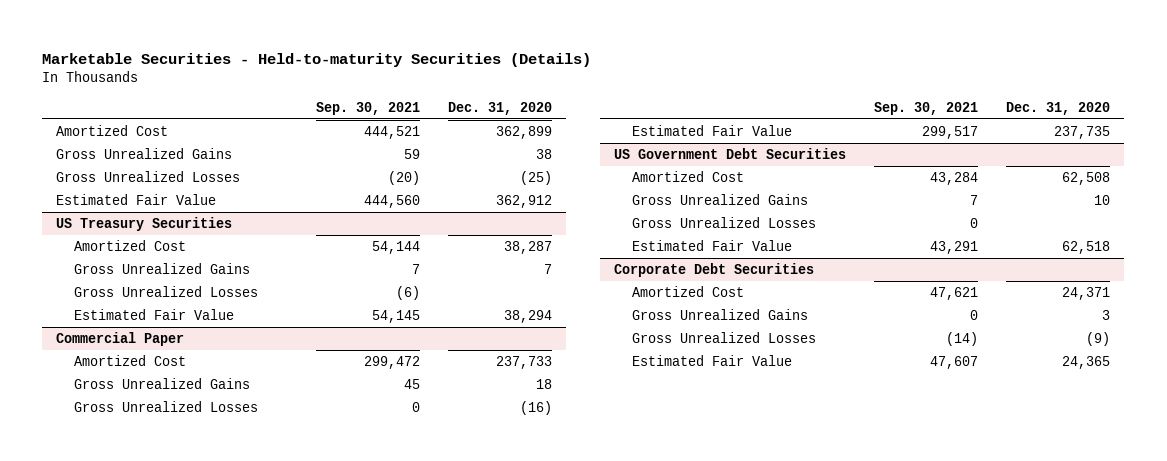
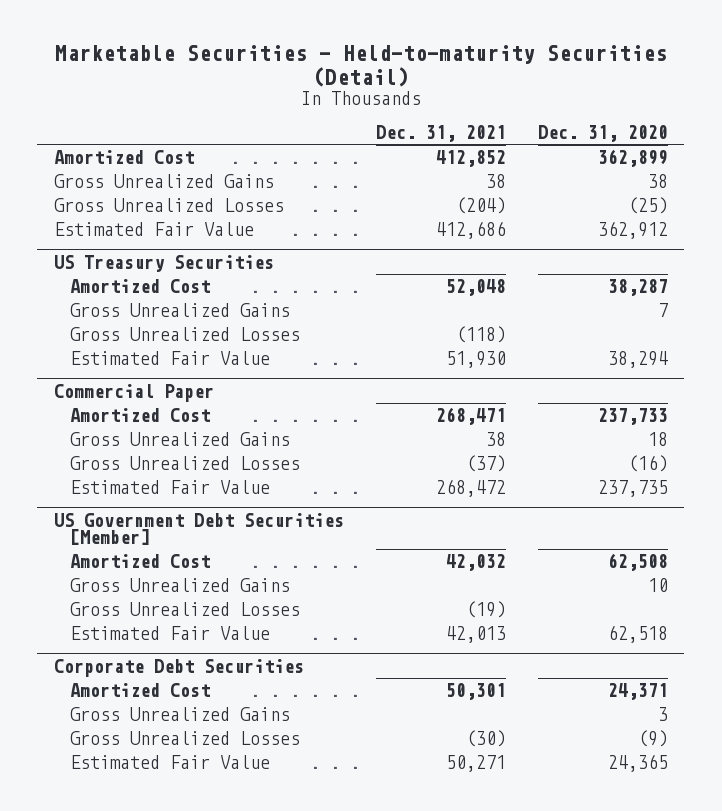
[42,52,592,67] Marketable Securities - Held-to-maturity Securities (Details) -> [54,45,667,87] Marketable Securities - Held-to-maturity Securities (Detail)
[316,101,421,115] Sep. 30, 2021 -> none
none -> [375,125,506,143] Dec. 31, 2021
[614,148,847,160] US Government Debt Securities -> [53,512,344,546] US Government Debt Securities [Member]

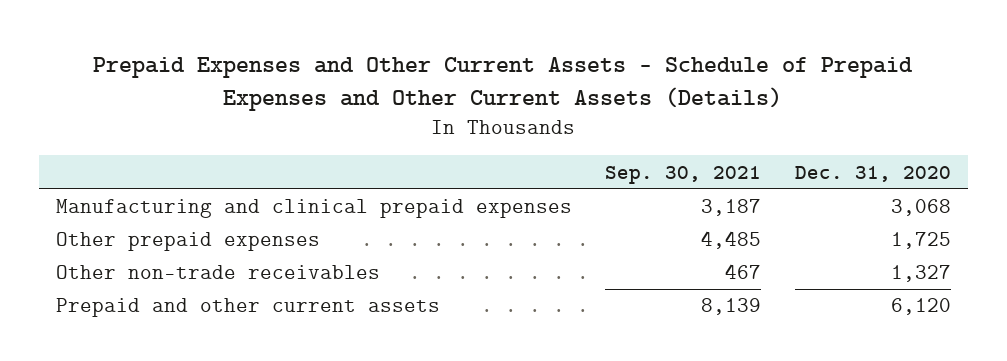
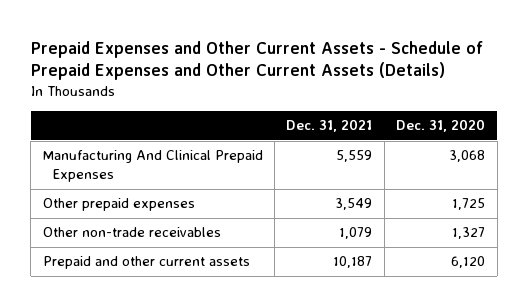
[605,165,762,184] Sep. 30, 2021 -> none
none -> [286,119,373,133] Dec. 31, 2021
[56,199,573,219] Manufacturing and clinical prepaid expenses -> [42,150,263,183] Manufacturing And Clinical Prepaid Expenses

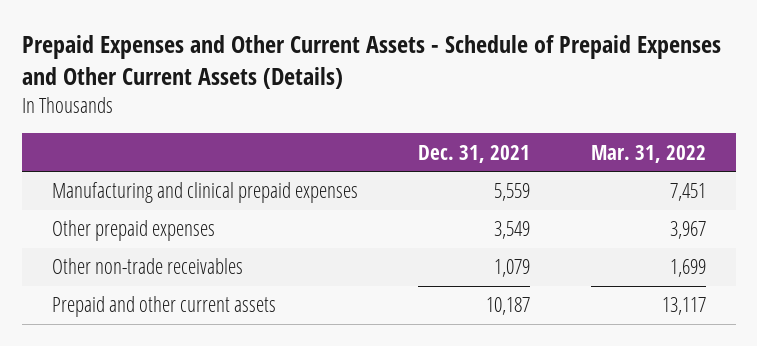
[396,119,486,133] Dec. 31, 2020 -> none
none -> [590,144,706,163] Mar. 31, 2022
[42,150,263,183] Manufacturing And Clinical Prepaid Expenses -> [51,182,358,204] Manufacturing and clinical prepaid expenses

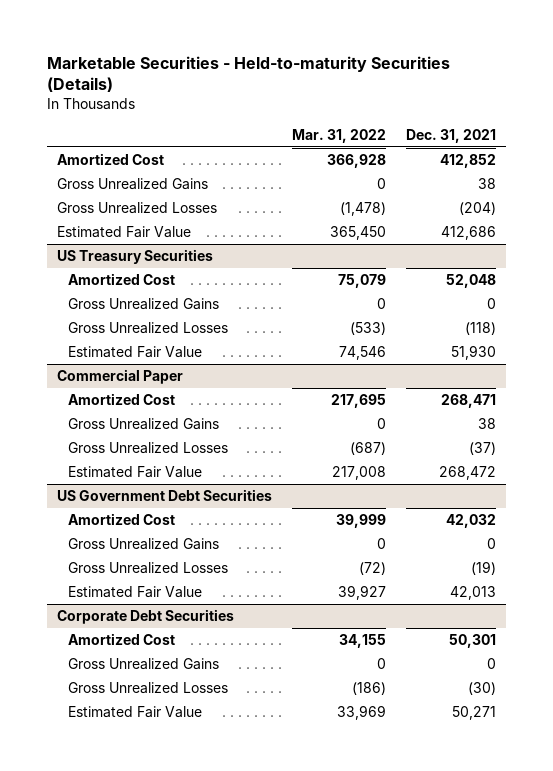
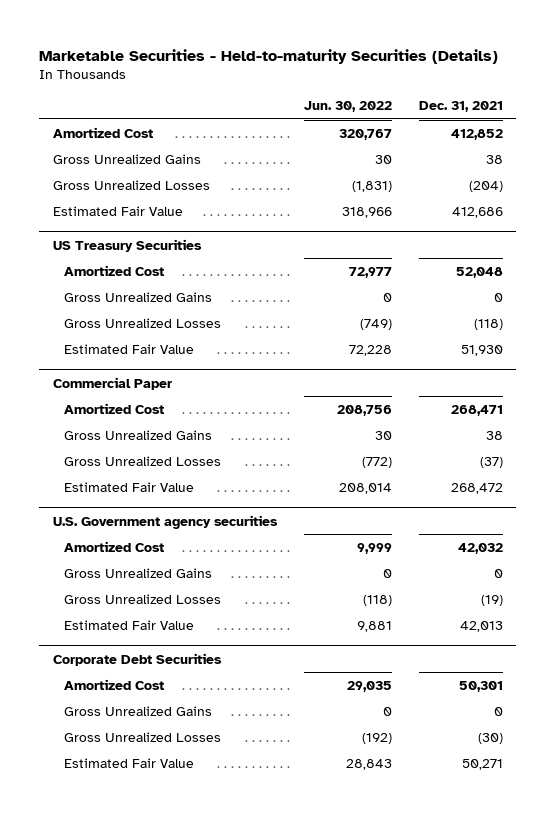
[291,129,386,144] Mar. 31, 2022 -> none
none -> [303,101,392,113] Jun. 30, 2022
[56,488,272,501] US Government Debt Securities -> [52,514,278,529] U.S. Government agency securities

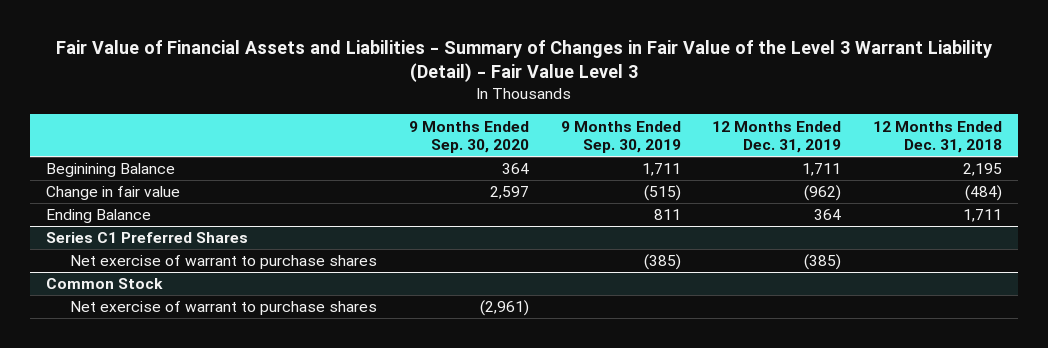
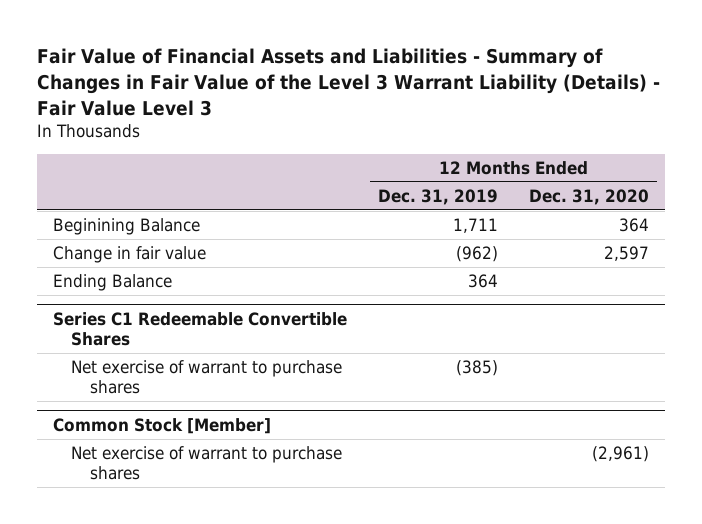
[55,40,992,83] Fair Value of Financial Assets and Liabilities - Summary of Changes in Fair Value of the Level 3 Warrant Liability (Detail) - Fair Value Level 3 -> [36,47,660,116] Fair Value of Financial Assets and Liabilities - Summary of Changes in Fair Value of the Level 3 Warrant Liability (Details) - Fair Value Level 3
[409,120,530,153] 9 Months Ended Sep. 30, 2020 -> none
[560,120,681,153] 9 Months Ended Sep. 30, 2019 -> none
[873,120,1003,153] 12 Months Ended Dec. 31, 2018 -> none
none -> [529,188,650,205] Dec. 31, 2020
[45,232,248,244] Series C1 Preferred Shares -> [52,311,347,346] Series C1 Redeemable Convertible Shares
[45,278,163,290] Common Stock -> [52,417,271,434] Common Stock [Member]

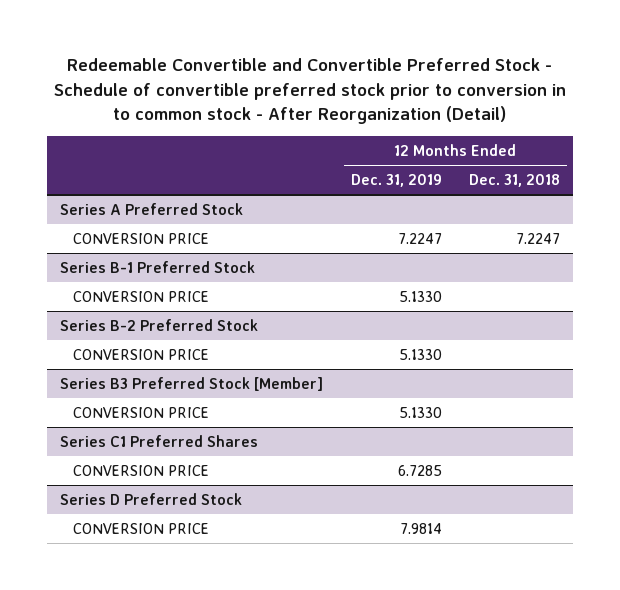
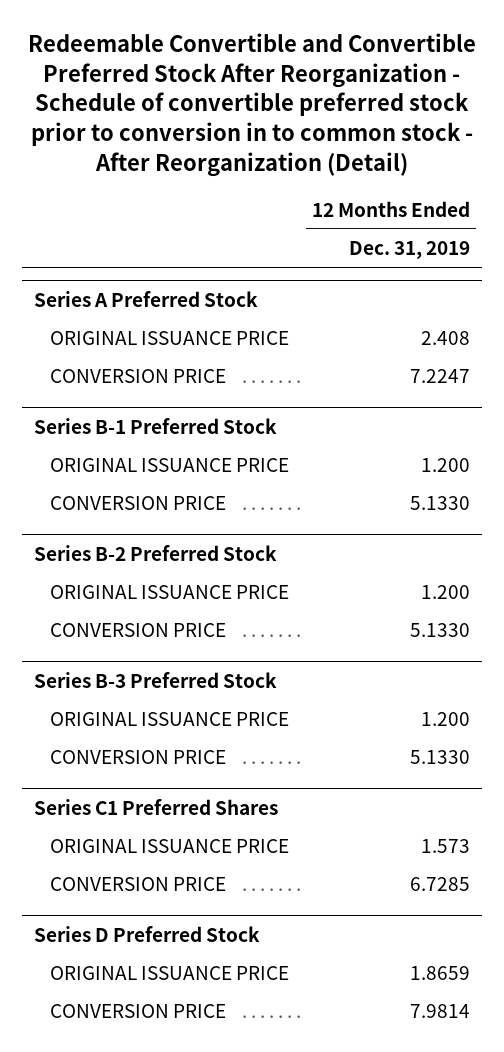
[54,58,567,125] Redeemable Convertible and Convertible Preferred Stock - Schedule of convertible preferred stock prior to conversion in to common stock - After Reorganization (Detail) -> [28,32,477,178] Redeemable Convertible and Convertible Preferred Stock After Reorganization - Schedule of convertible preferred stock prior to conversion in to common stock - After Reorganization (Detail)
[468,174,560,188] Dec. 31, 2018 -> none
none -> [49,331,289,346] ORIGINAL ISSUANCE PRICE
none -> [49,458,289,473] ORIGINAL ISSUANCE PRICE
none -> [49,585,289,600] ORIGINAL ISSUANCE PRICE
[60,376,324,391] Series B3 Preferred Stock [Member] -> [33,671,277,688] Series B-3 Preferred Stock
none -> [49,712,289,727] ORIGINAL ISSUANCE PRICE
none -> [49,839,289,854] ORIGINAL ISSUANCE PRICE
none -> [49,966,289,981] ORIGINAL ISSUANCE PRICE

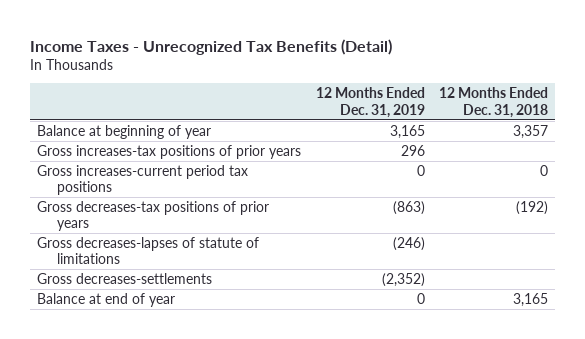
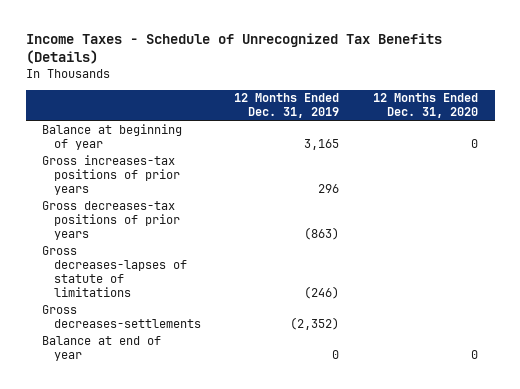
[30,38,393,55] Income Taxes - Unrecognized Tax Benefits (Detail) -> [25,32,442,65] Income Taxes - Schedule of Unrecognized Tax Benefits (Details)
[438,87,548,118] 12 Months Ended Dec. 31, 2018 -> none
none -> [372,93,478,119] 12 Months Ended Dec. 31, 2020
[37,164,249,196] Gross increases-current period tax positions -> none

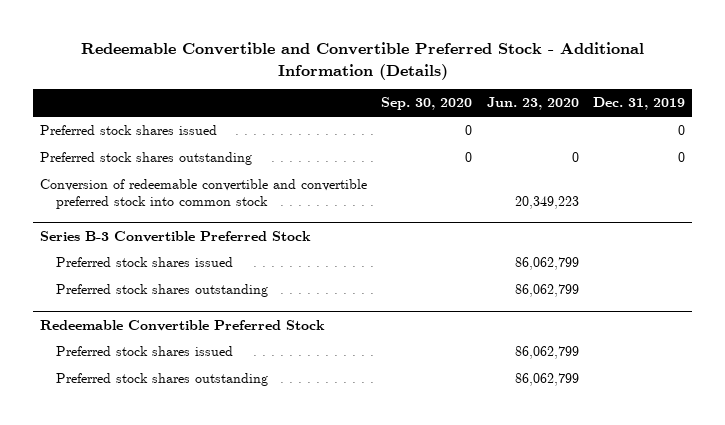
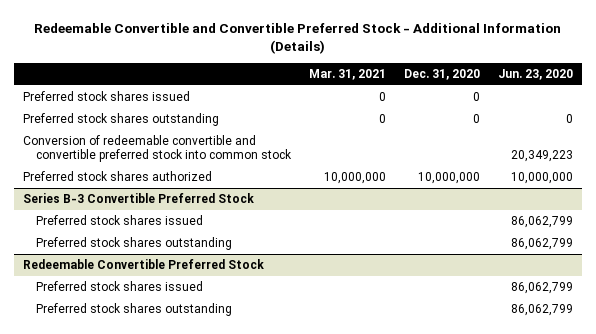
[381,97,473,111] Sep. 30, 2020 -> none
[592,97,685,111] Dec. 31, 2019 -> none
none -> [308,68,386,80] Mar. 31, 2021
none -> [403,68,480,80] Dec. 31, 2020
none -> [23,171,213,182] Preferred stock shares authorized

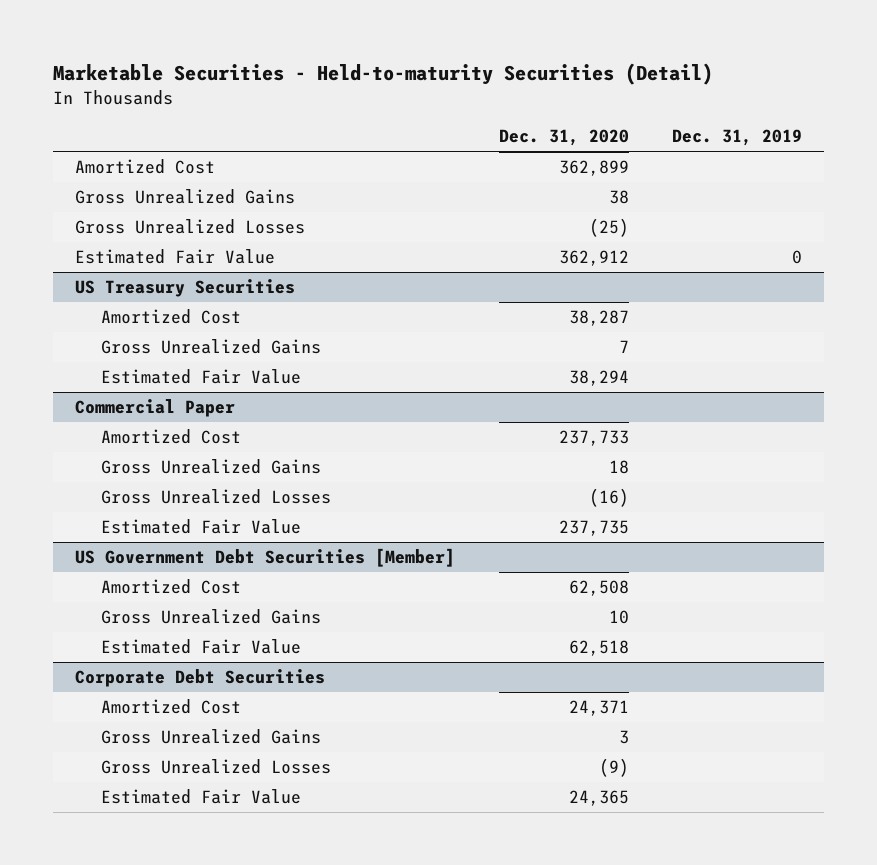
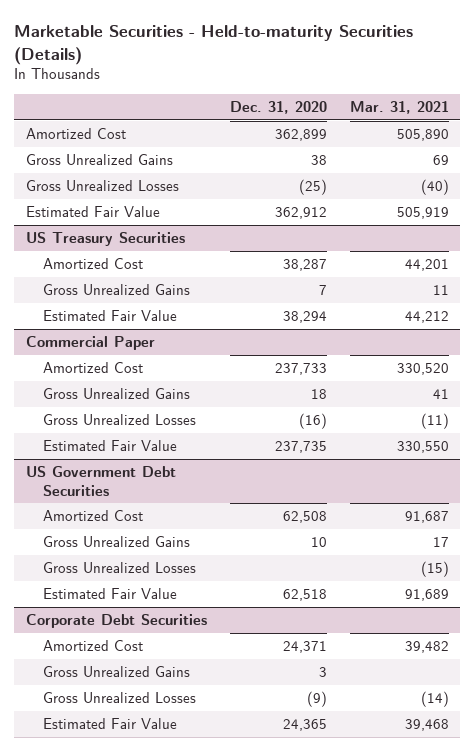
[53,63,714,86] Marketable Securities - Held-to-maturity Securities (Detail) -> [14,24,414,65] Marketable Securities - Held-to-maturity Securities (Details)
[672,129,803,147] Dec. 31, 2019 -> none
none -> [349,100,449,114] Mar. 31, 2021
[75,547,456,567] US Government Debt Securities [Member] -> [25,466,176,496] US Government Debt Securities
none -> [43,562,197,574] Gross Unrealized Losses

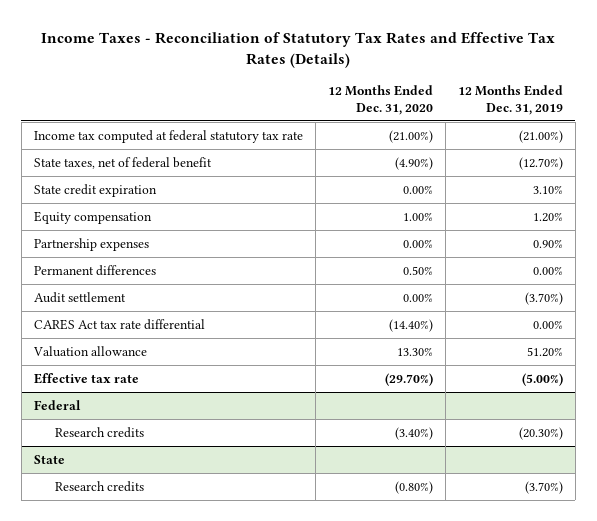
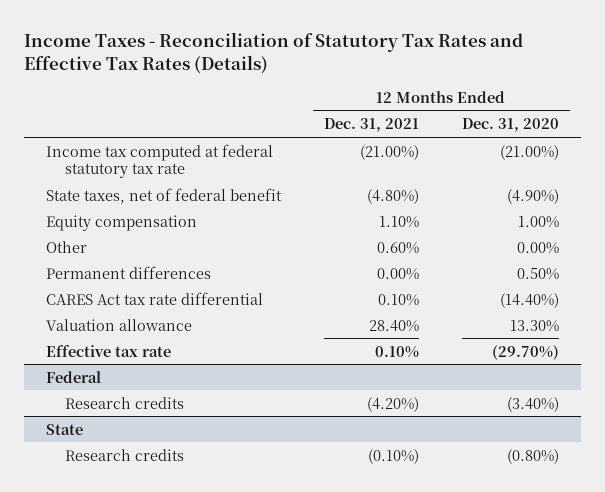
[457,85,563,115] 12 Months Ended Dec. 31, 2019 -> none
none -> [323,118,419,133] Dec. 31, 2021
[33,183,157,197] State credit expiration -> none
[33,237,149,251] Partnership expenses -> none
none -> [45,240,87,253] Other
[33,291,126,303] Audit settlement -> none

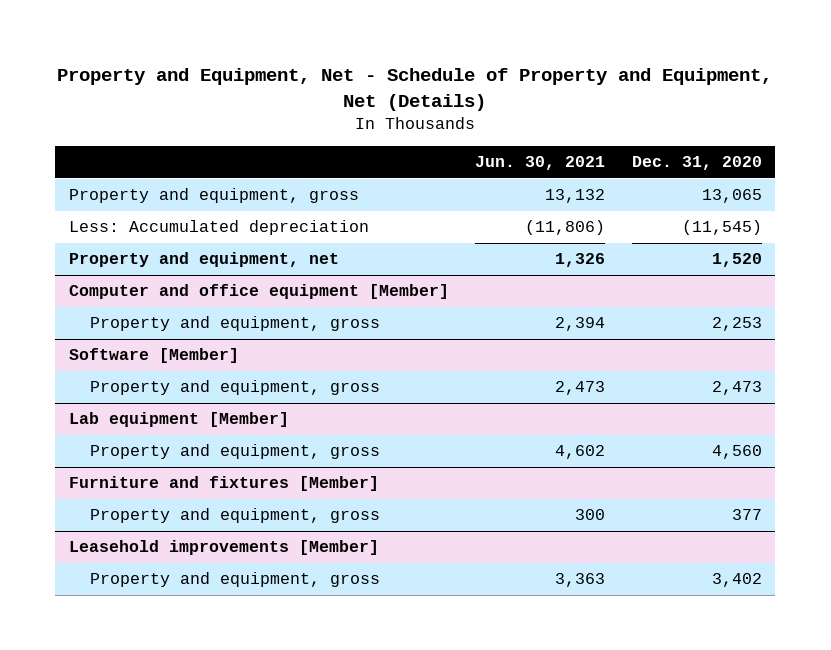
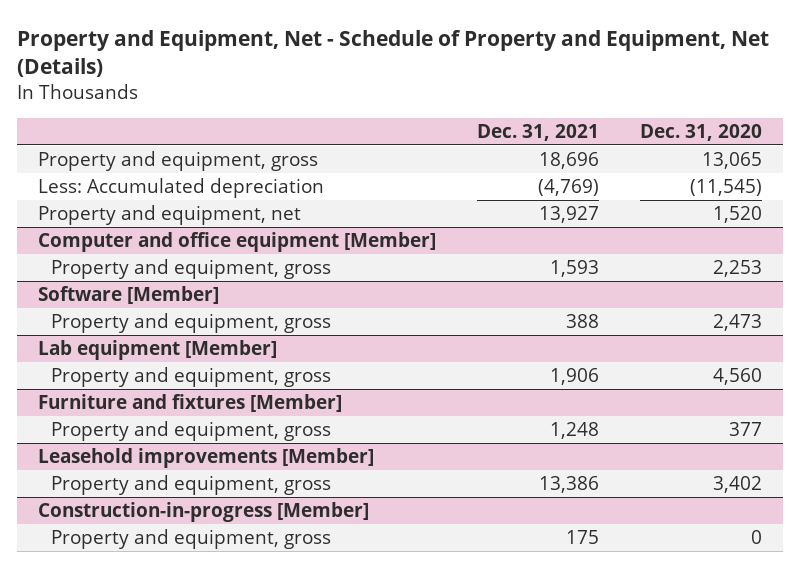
[475,156,606,171] Jun. 30, 2021 -> none
none -> [477,123,600,141] Dec. 31, 2021
none -> [37,502,369,523] Construction-in-progress [Member]
none -> [50,529,331,550] Property and equipment, gross

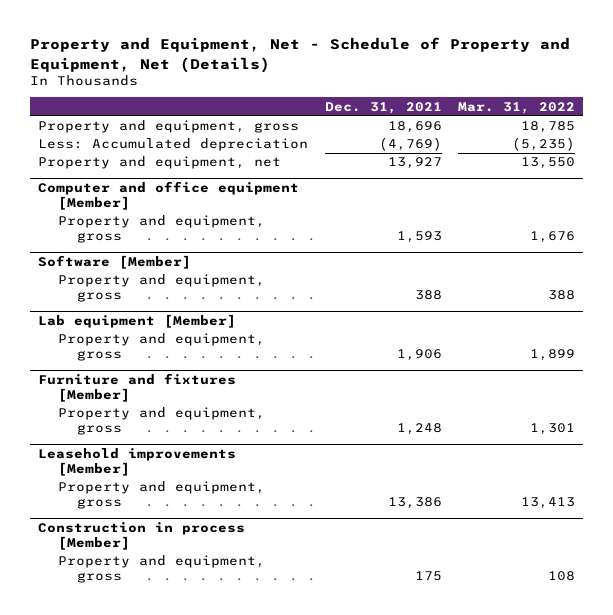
[640,123,763,141] Dec. 31, 2020 -> none
none -> [457,101,575,114] Mar. 31, 2022
[37,502,369,523] Construction-in-progress [Member] -> [38,521,246,550] Construction in process [Member]

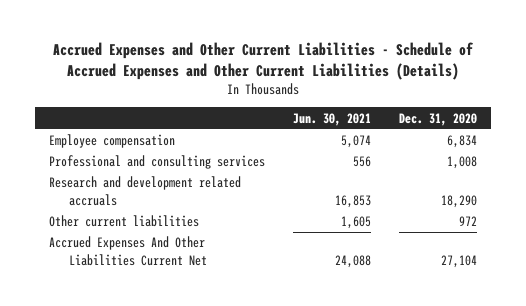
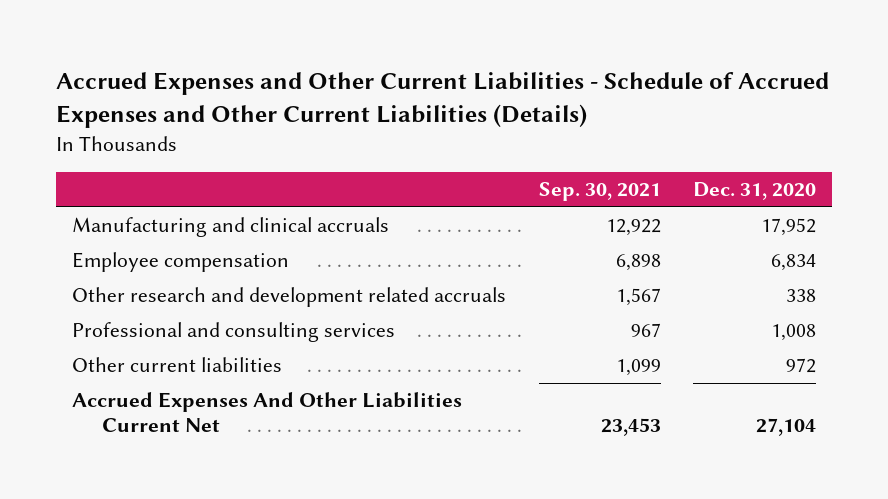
[292,112,371,126] Jun. 30, 2021 -> none
none -> [538,182,661,202] Sep. 30, 2021
none -> [72,217,390,238] Manufacturing and clinical accruals
none -> [72,287,507,308] Other research and development related accruals
[48,176,241,206] Research and development related accruals -> none

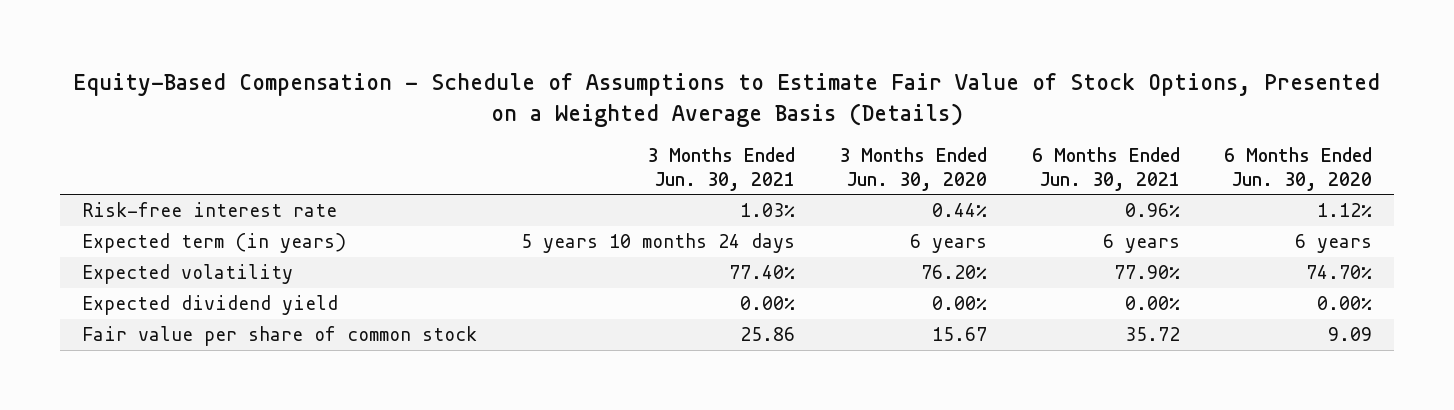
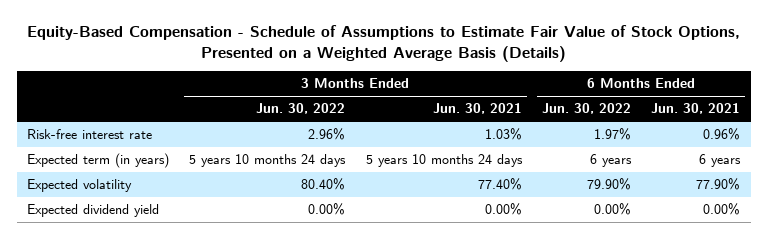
[839,147,988,191] 3 Months Ended Jun. 30, 2020 -> none
[1224,147,1373,191] 6 Months Ended Jun. 30, 2020 -> none
none -> [256,103,346,115] Jun. 30, 2022
none -> [541,103,631,115] Jun. 30, 2022
[81,326,477,347] Fair value per share of common stock -> none

